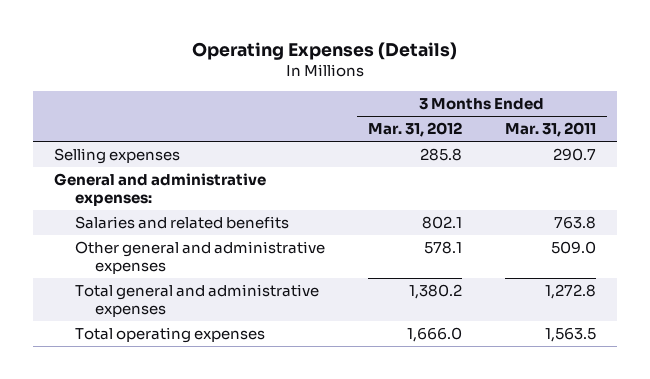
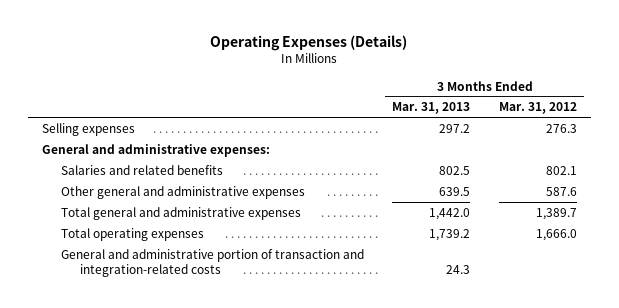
[504,122,596,138] Mar. 31, 2011 -> none
none -> [392,102,471,115] Mar. 31, 2013
[419,147,462,161] 285.8 -> [545,123,577,133] 276.3
[423,240,462,254] 578.1 -> [545,186,577,196] 587.6
[408,283,462,299] 1,380.2 -> [535,207,577,220] 1,389.7
none -> [61,248,365,277] General and administrative portion of transaction and integration-related costs

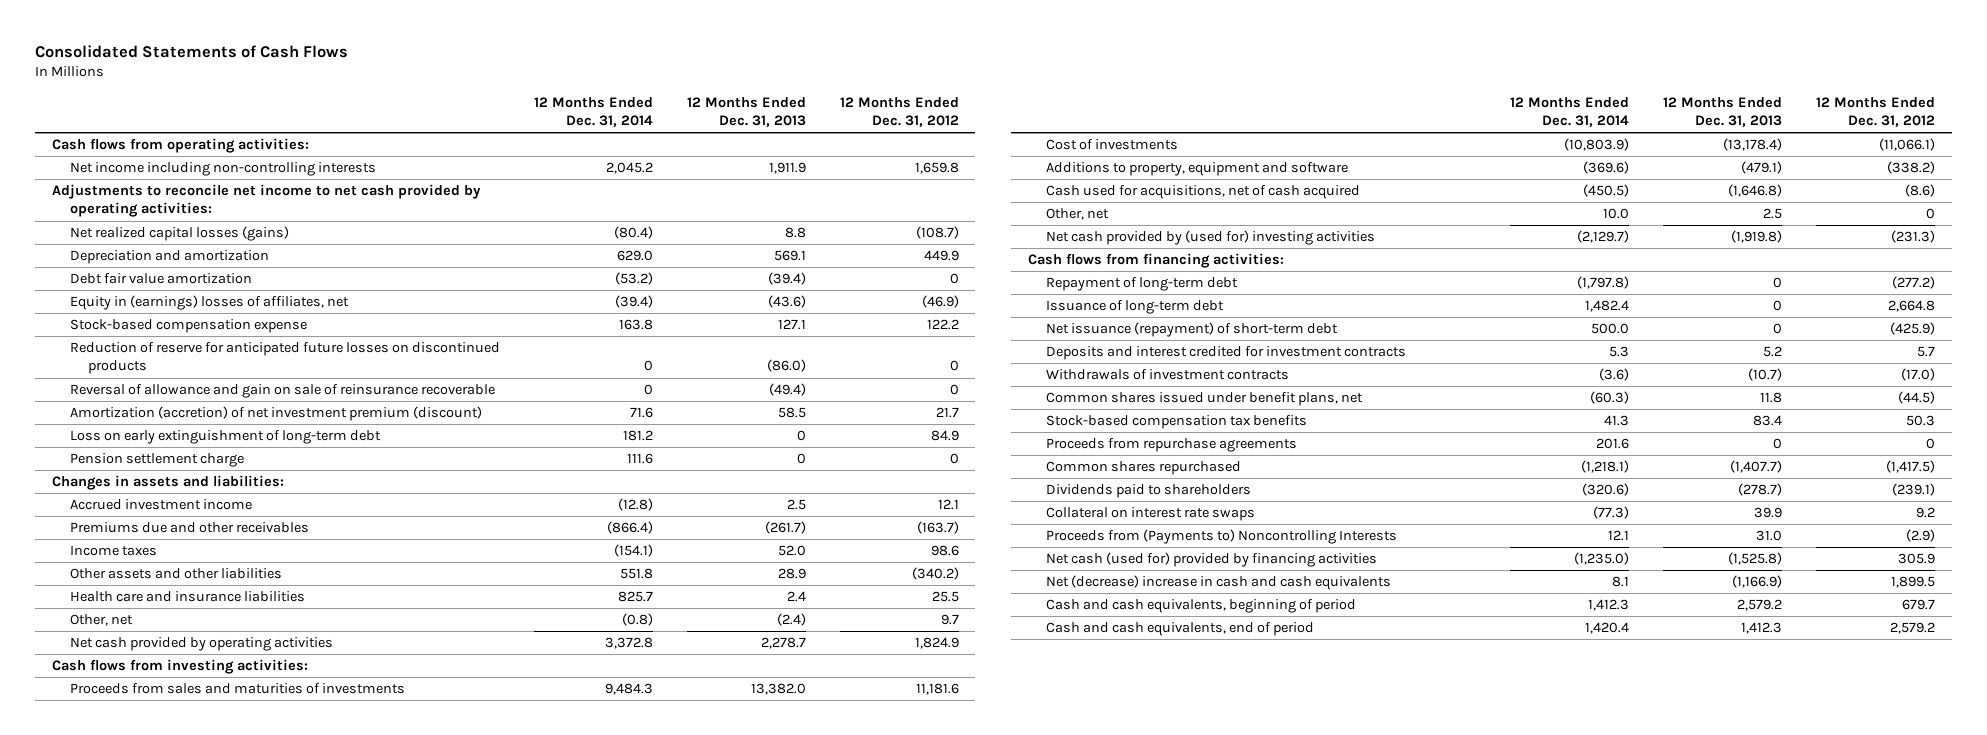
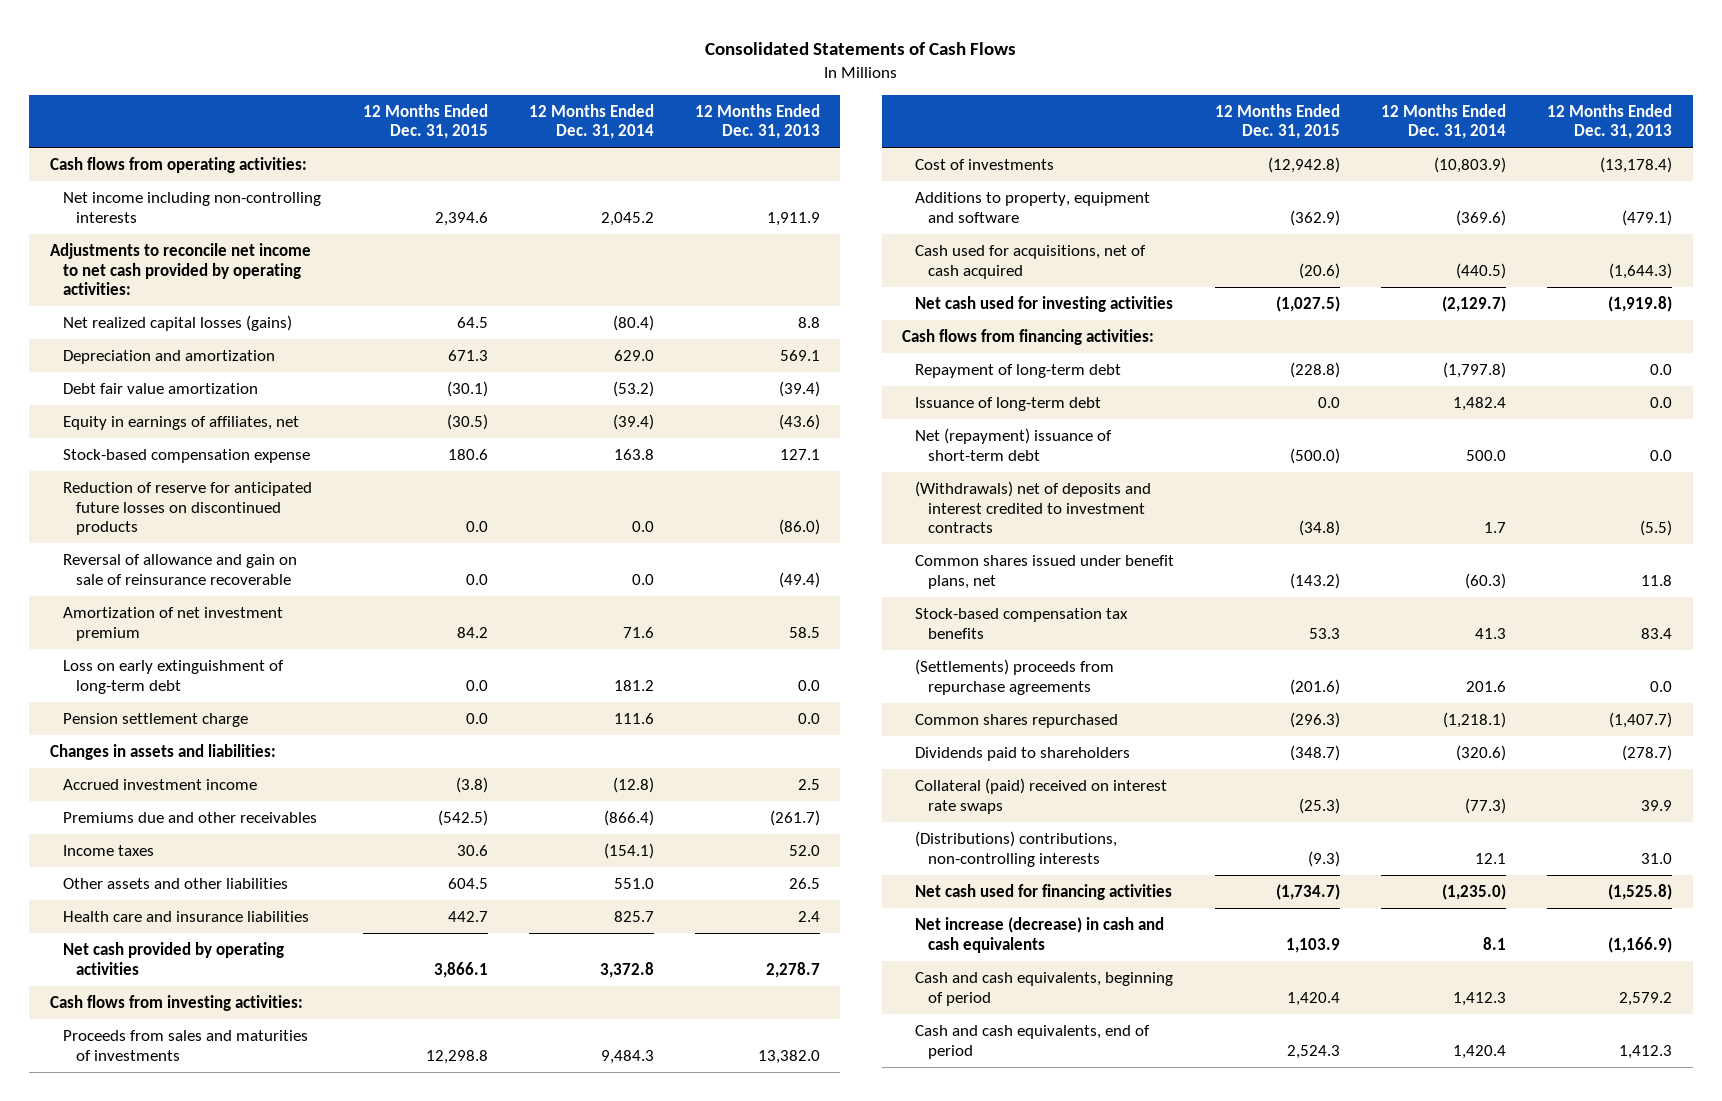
[839,96,959,127] 12 Months Ended Dec. 31, 2012 -> none
none -> [362,103,488,140] 12 Months Ended Dec. 31, 2015
[70,295,350,311] Equity in (earnings) losses of affiliates, net -> [62,415,299,430] Equity in earnings of affiliates, net
[643,360,653,372] 0 -> [631,521,654,533] 0.0
[643,384,653,396] 0 -> [631,573,654,585] 0.0
[70,406,483,422] Amortization (accretion) of net investment premium (discount) -> [62,606,283,641] Amortization of net investment premium
[796,430,806,442] 0 -> [797,679,820,691] 0.0
[796,453,806,465] 0 -> [797,712,820,724] 0.0
[619,568,653,580] 551.8 -> [613,877,654,889] 551.0
[777,568,806,580] 28.9 -> [788,877,820,889] 26.5
[70,614,134,627] Other, net -> none
[1046,208,1110,221] Other, net -> none
[1583,184,1630,198] (450.5) -> [1456,262,1507,279] (440.5)
[1728,184,1783,198] (1,646.8) -> [1609,262,1673,279] (1,644.3)
[1046,230,1376,246] Net cash provided by (used for) investing activities -> [915,295,1174,312] Net cash used for investing activities
[1046,346,1407,361] Deposits and interest credited for investment contracts -> none
[1773,277,1783,289] 0 -> [1650,363,1673,375] 0.0
[1773,300,1783,312] 0 -> [1650,396,1673,408] 0.0
[1046,322,1339,338] Net issuance (repayment) of short-term debt -> [915,427,1113,461] Net (repayment) issuance of short-term debt
[1773,323,1783,335] 0 -> [1650,449,1673,461] 0.0
[1046,369,1290,381] Withdrawals of investment contracts -> [915,480,1152,534] (Withdrawals) net of deposits and interest credited to investment contracts
[1599,368,1630,382] (3.6) -> [1484,522,1507,534] 1.7
[1748,368,1783,382] (10.7) -> [1640,520,1673,537] (5.5)
[1046,438,1298,453] Proceeds from repurchase agreements -> [915,658,1115,695] (Settlements) proceeds from repurchase agreements
[1773,438,1783,450] 0 -> [1650,680,1673,692] 0.0
[1046,507,1256,522] Collateral on interest rate swaps -> [915,777,1168,814] Collateral (paid) received on interest rate swaps
[1046,529,1398,545] Proceeds from (Payments to) Noncontrolling Interests -> [915,830,1118,867] (Distributions) contributions, non-controlling interests
[1046,552,1378,568] Net cash (used for) provided by financing activities -> [915,883,1173,900] Net cash used for financing activities
[1046,575,1392,591] Net (decrease) increase in cash and cash equivalents -> [915,916,1165,953] Net increase (decrease) in cash and cash equivalents

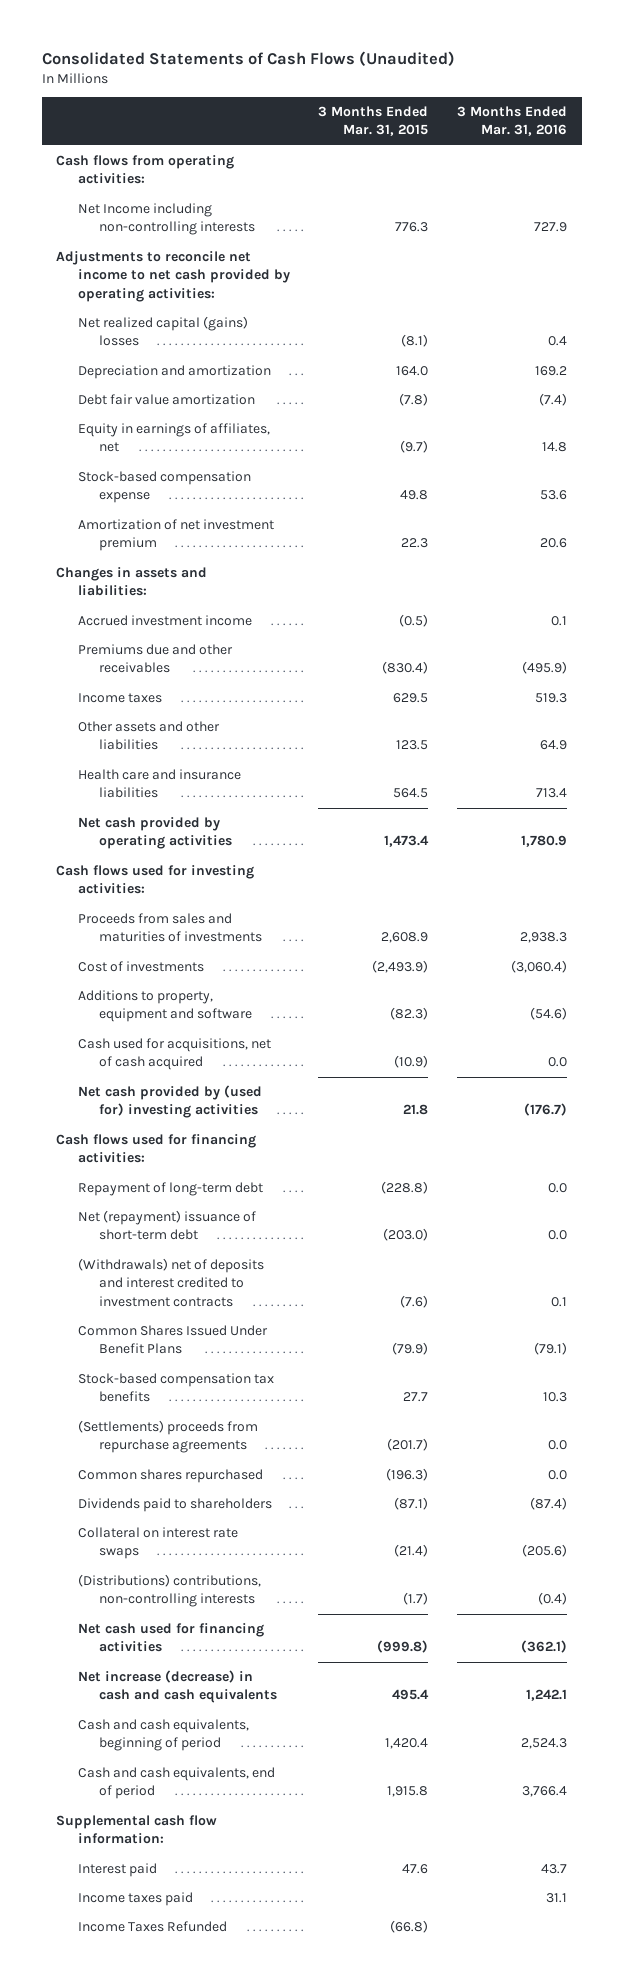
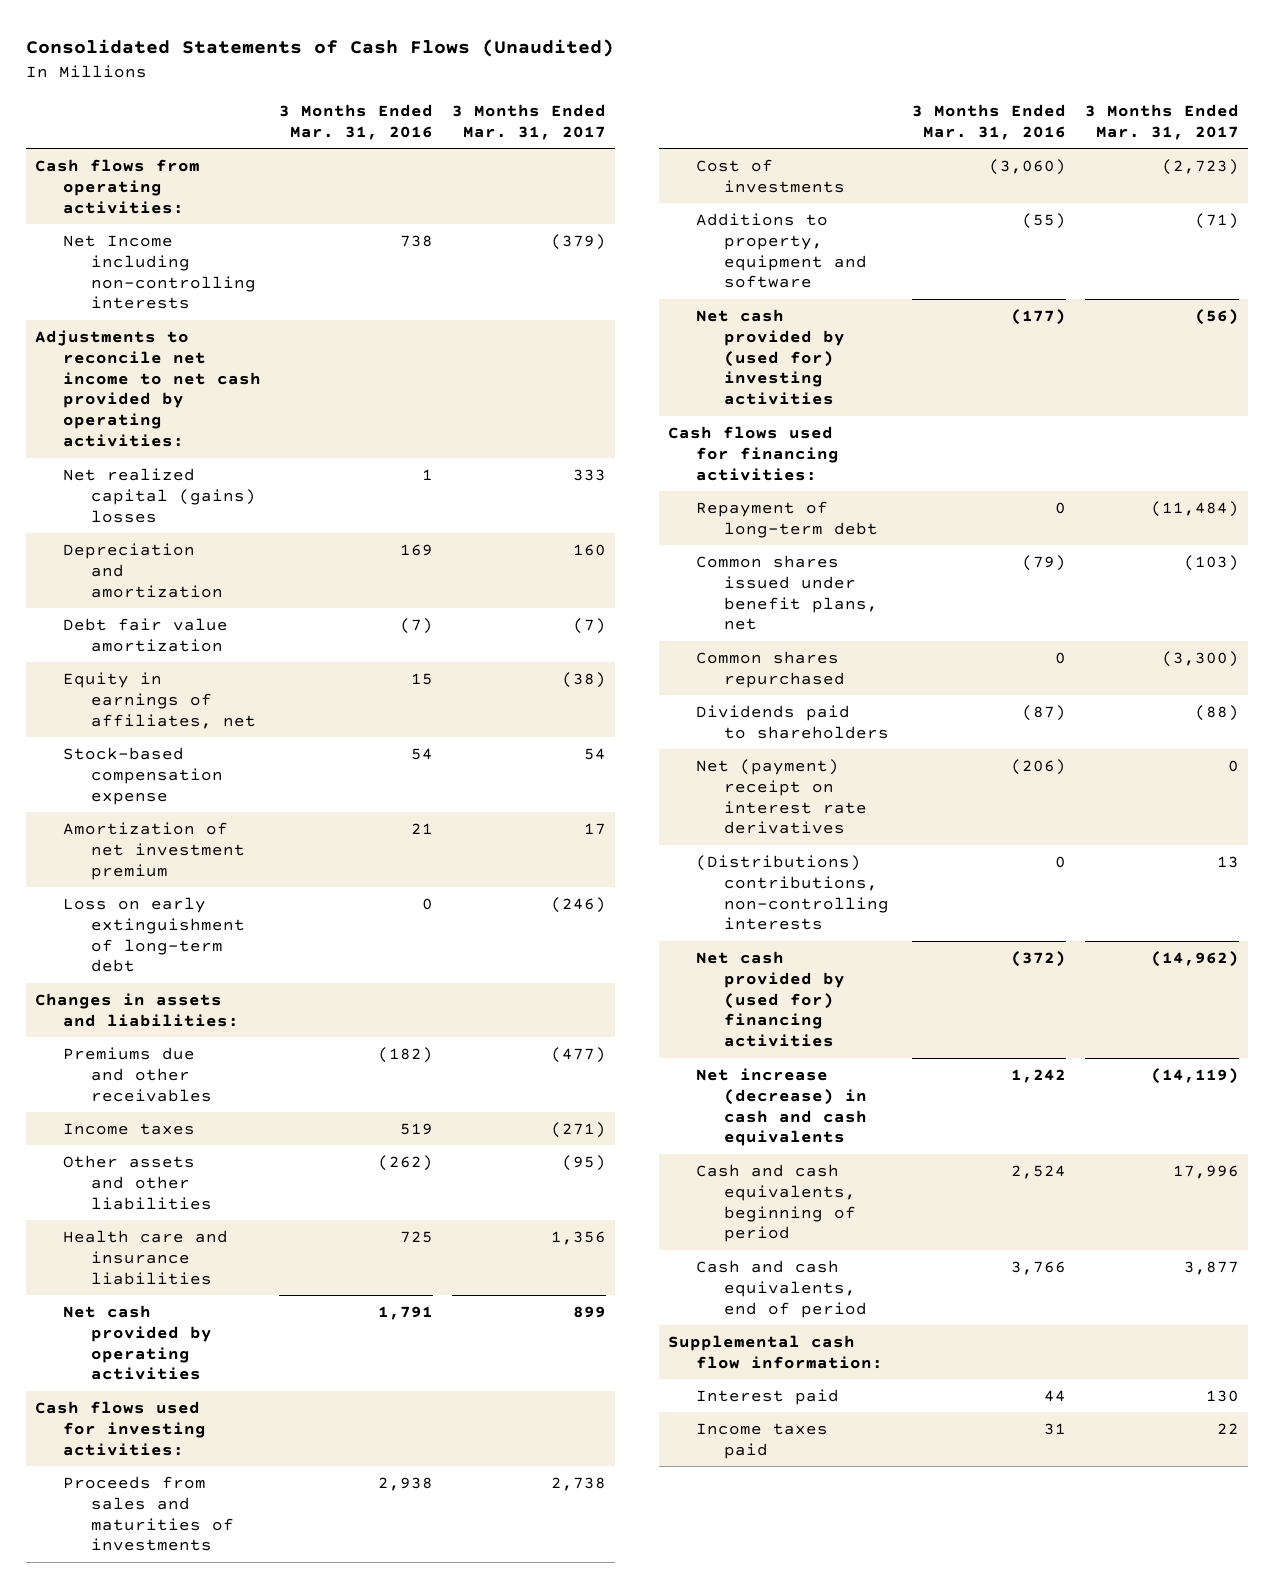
[318,106,429,137] 3 Months Ended Mar. 31, 2015 -> none
none -> [451,103,606,140] 3 Months Ended Mar. 31, 2017
[534,222,568,233] 727.9 -> [400,234,434,247] 738
[548,336,568,347] 0.4 -> [422,468,434,480] 1
[535,366,568,377] 169.2 -> [400,543,434,556] 169
[539,393,568,407] (7.4) -> [400,617,434,634] (7)
[542,442,568,453] 14.8 -> [411,672,434,685] 15
[540,490,568,501] 53.6 -> [411,747,434,760] 54
[540,538,568,549] 20.6 -> [411,822,434,834] 21
none -> [62,896,245,973] Loss on early extinguishment of long-term debt
[77,615,252,627] Accrued investment income -> none
[522,661,568,675] (495.9) -> [378,1046,434,1063] (182)
[535,693,568,704] 519.3 -> [400,1122,434,1135] 519
[540,740,568,751] 64.9 -> [378,1154,434,1171] (262)
[536,788,568,799] 713.4 -> [400,1230,434,1243] 725
[521,835,568,848] 1,780.9 -> [378,1305,434,1320] 1,791
[77,1038,271,1071] Cash used for acquisitions, net of cash acquired -> none
[520,932,568,944] 2,938.3 -> [378,1476,434,1491] 2,938
[511,960,568,974] (3,060.4) -> [989,158,1067,175] (3,060)
[530,1007,568,1021] (54.6) -> [1022,212,1067,229] (55)
[524,1103,568,1117] (176.7) -> [1011,308,1067,325] (177)
[77,1210,256,1241] Net (repayment) issuance of short-term debt -> none
[77,1258,264,1307] (Withdrawals) net of deposits and interest credited to investment contracts -> none
[77,1373,274,1403] Stock-based compensation tax benefits -> none
[77,1420,258,1454] (Settlements) proceeds from repurchase agreements -> none
[548,1183,568,1194] 0.0 -> [1055,501,1067,514] 0
[77,1325,268,1355] Common Shares Issued Under Benefit Plans -> [695,554,878,631] Common shares issued under benefit plans, net
[534,1342,568,1356] (79.1) -> [1022,554,1067,571] (79)
[548,1470,568,1481] 0.0 -> [1055,651,1067,664] 0
[530,1497,568,1511] (87.4) -> [1022,704,1067,721] (87)
[77,1527,238,1560] Collateral on interest rate swaps -> [695,758,867,835] Net (payment) receipt on interest rate derivatives
[522,1544,568,1558] (205.6) -> [1011,758,1067,775] (206)
[538,1592,568,1606] (0.4) -> [1055,855,1067,868] 0
[77,1623,264,1653] Net cash used for financing activities -> [695,950,845,1048] Net cash provided by (used for) financing activities
[521,1640,568,1654] (362.1) -> [1011,950,1067,967] (372)
[526,1689,568,1702] 1,242.1 -> [1011,1068,1067,1083] 1,242
[521,1738,568,1750] 2,524.3 -> [1011,1164,1067,1179] 2,524
[522,1786,568,1798] 3,766.4 -> [1011,1260,1067,1275] 3,766
[77,1921,227,1933] Income Taxes Refunded -> none
[541,1864,568,1875] 43.7 -> [1044,1389,1067,1402] 44
[546,1893,568,1904] 31.1 -> [1044,1422,1067,1435] 31

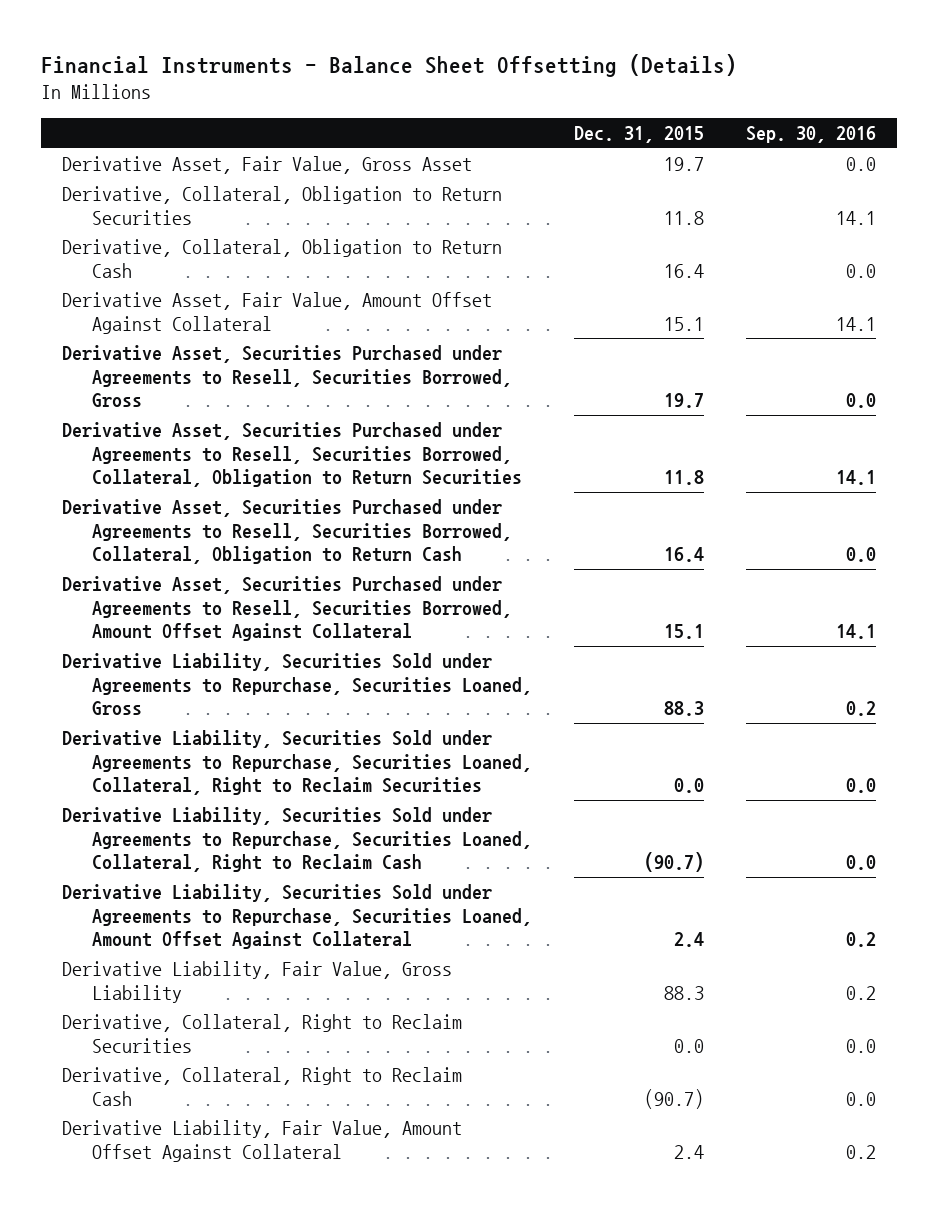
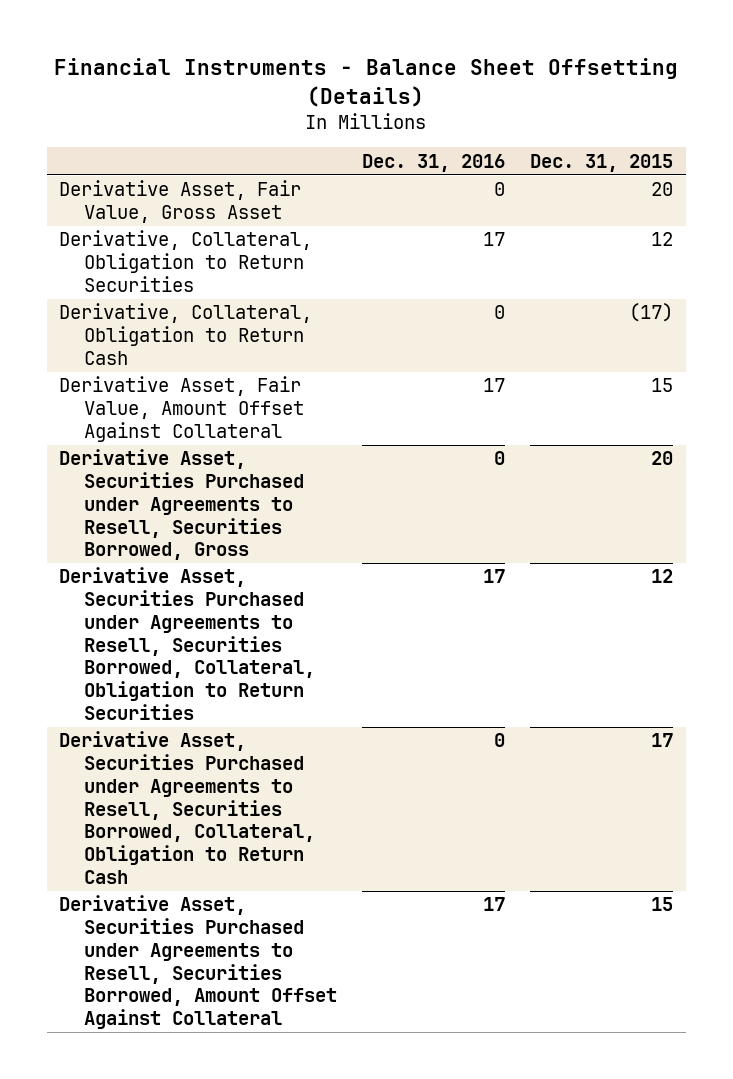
[746,126,877,144] Sep. 30, 2016 -> none
none -> [362,153,506,172] Dec. 31, 2016
[62,653,532,715] Derivative Liability, Securities Sold under Agreements to Repurchase, Securities Loaned, Gross -> none
[62,730,532,795] Derivative Liability, Securities Sold under Agreements to Repurchase, Securities Loaned, Collateral, Right to Reclaim Securities -> none
[62,807,532,872] Derivative Liability, Securities Sold under Agreements to Repurchase, Securities Loaned, Collateral, Right to Reclaim Cash -> none
[62,884,532,949] Derivative Liability, Securities Sold under Agreements to Repurchase, Securities Loaned, Amount Offset Against Collateral -> none
[62,961,453,1003] Derivative Liability, Fair Value, Gross Liability -> none
[62,1014,463,1053] Derivative, Collateral, Right to Reclaim Securities -> none
[62,1067,463,1106] Derivative, Collateral, Right to Reclaim Cash -> none
[62,1120,463,1162] Derivative Liability, Fair Value, Amount Offset Against Collateral -> none
[664,157,705,172] 19.7 -> [651,182,674,197] 20
[664,210,705,225] 11.8 -> [651,232,674,247] 12
[664,263,705,278] 16.4 -> [629,303,674,323] (17)
[664,316,705,331] 15.1 -> [651,378,674,393] 15
[664,392,705,408] 19.7 -> [651,451,674,466] 20
[664,469,705,485] 11.8 -> [651,569,674,584] 12
[664,546,705,562] 16.4 -> [651,733,674,748] 17
[664,623,705,639] 15.1 -> [651,897,674,912] 15

